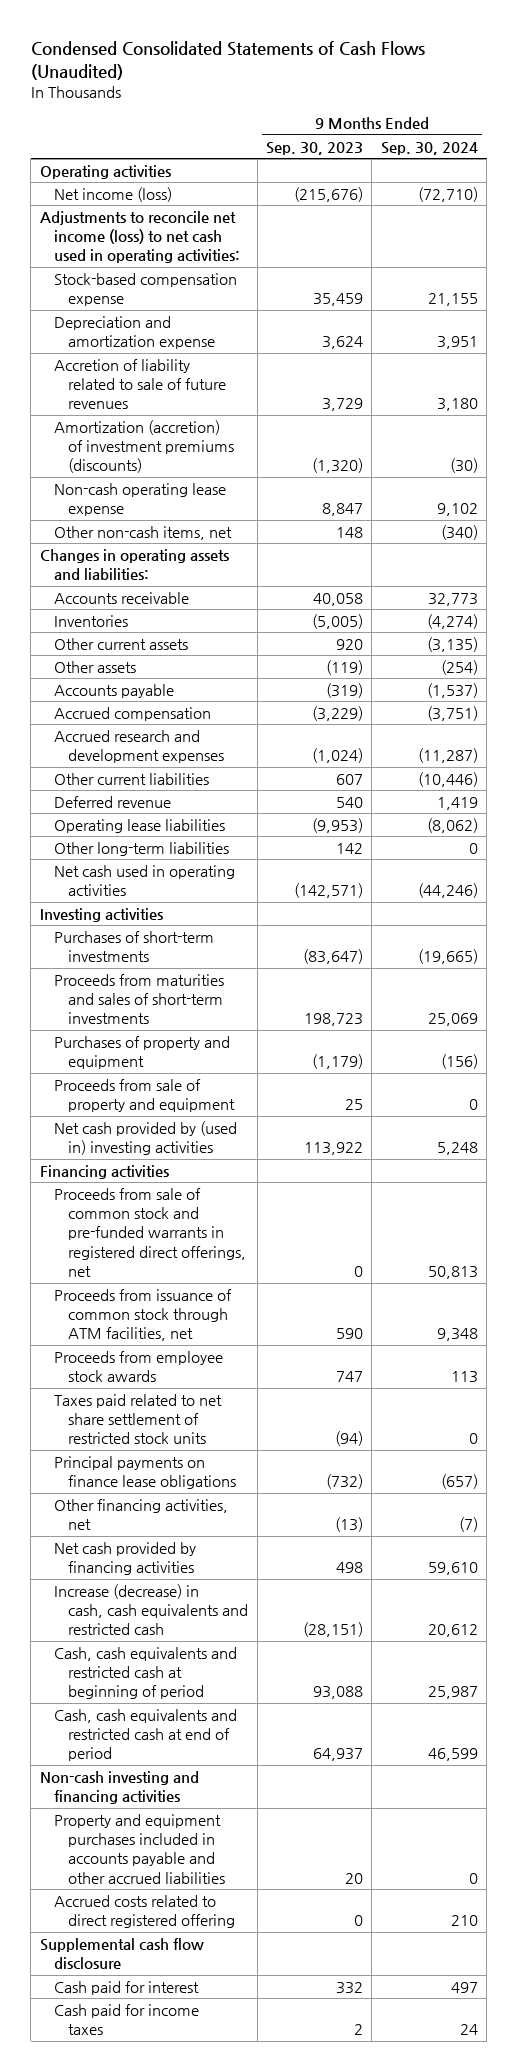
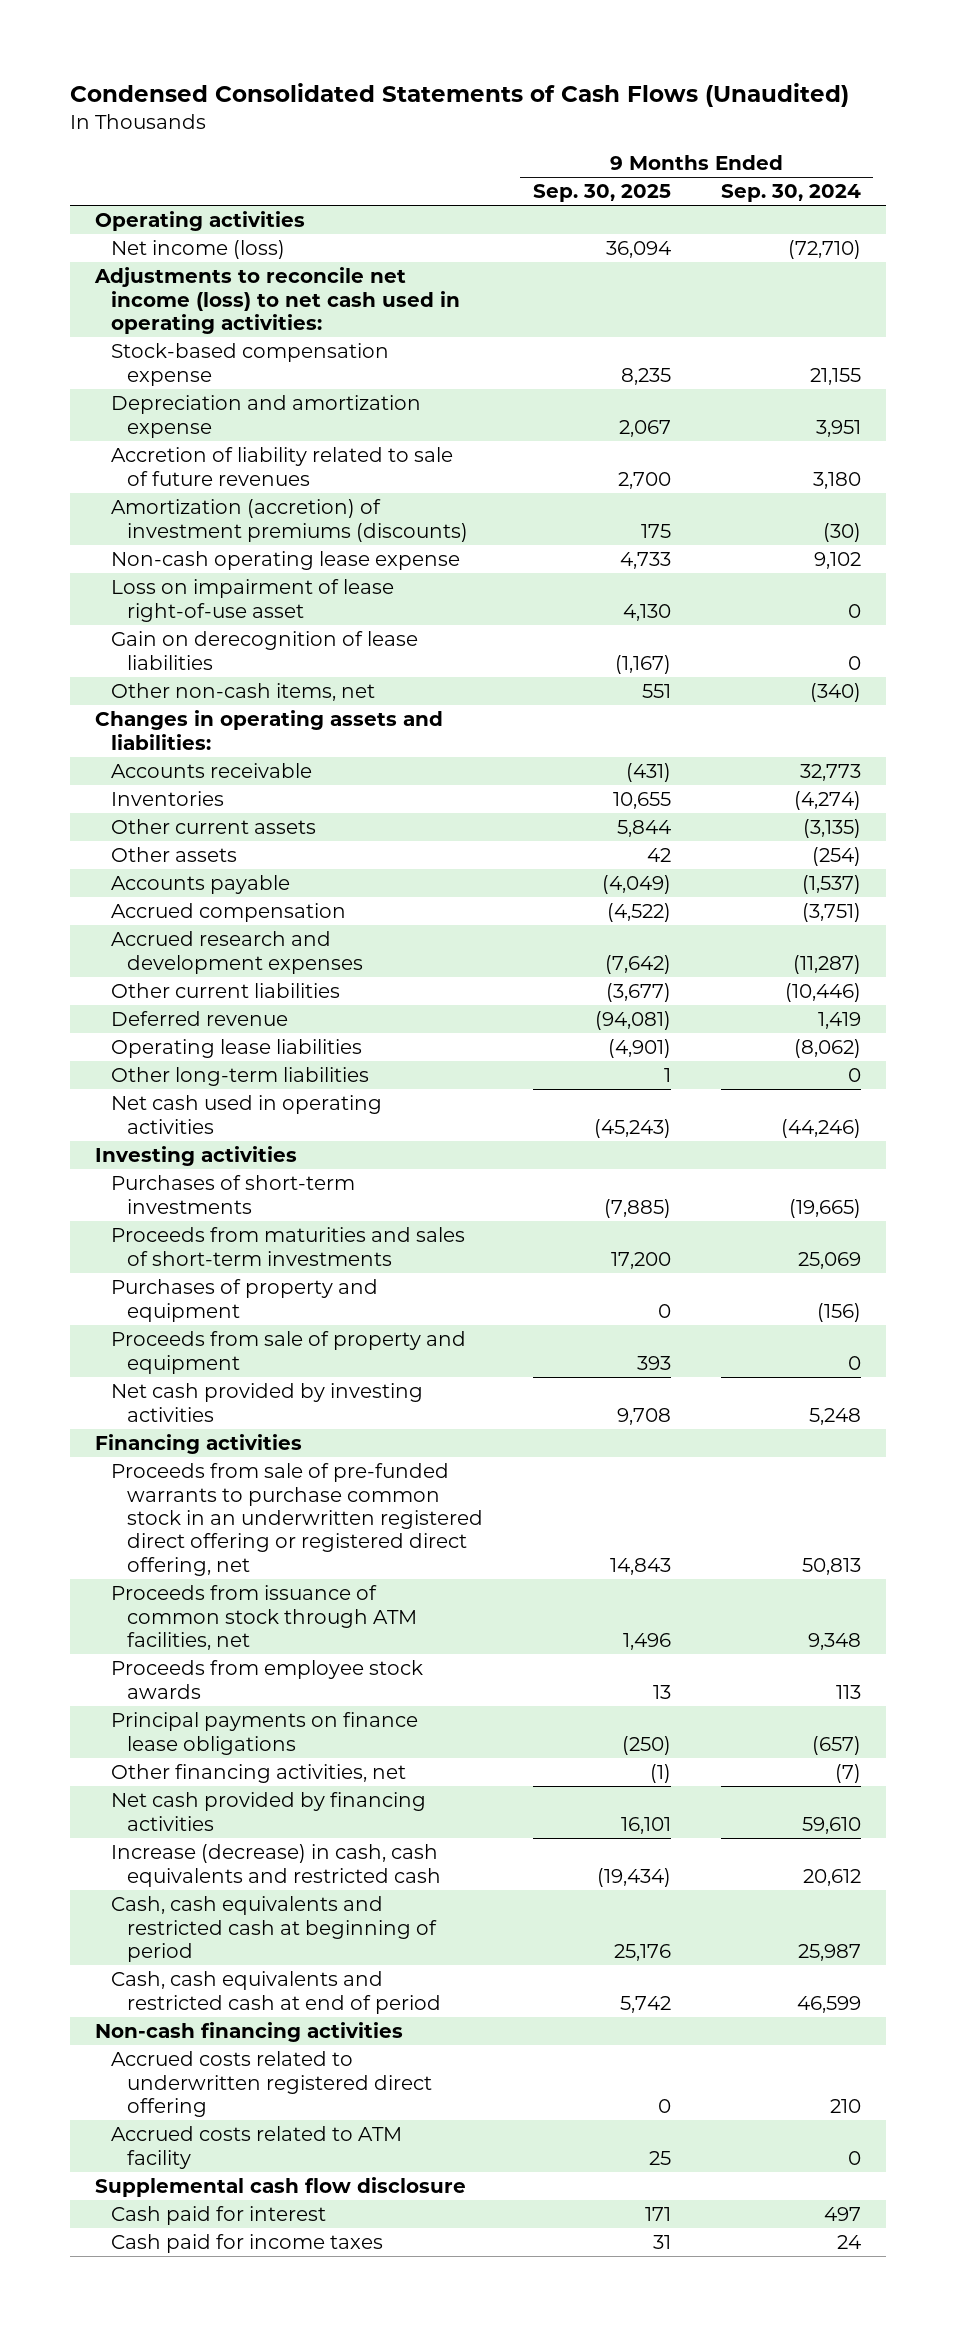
[266,141,364,155] Sep. 30, 2023 -> none
none -> [532,184,671,203] Sep. 30, 2025
none -> [111,579,395,622] Loss on impairment of lease right-of-use asset
none -> [111,631,419,670] Gain on derecognition of lease liabilities
[53,1120,237,1156] Net cash provided by (used in) investing activities -> [111,1383,424,1422] Net cash provided by investing activities
[53,1187,247,1278] Proceeds from sale of common stock and pre-funded warrants in registered direct offerings, net -> [111,1463,483,1576] Proceeds from sale of pre-funded warrants to purchase common stock in an underwritten registered direct offering or registered direct offering, net
[53,1393,222,1445] Taxes paid related to net share settlement of restricted stock units -> none
[53,1813,226,1884] Property and equipment purchases included in accounts payable and other accrued liabilities -> none
[39,1770,199,1805] Non-cash investing and financing activities -> [95,2022,404,2043] Non-cash financing activities
[53,1894,236,1929] Accrued costs related to direct registered offering -> [111,2051,432,2117] Accrued costs related to underwritten registered direct offering
none -> [111,2126,403,2169] Accrued costs related to ATM facility

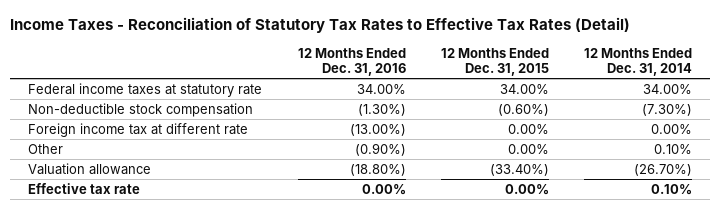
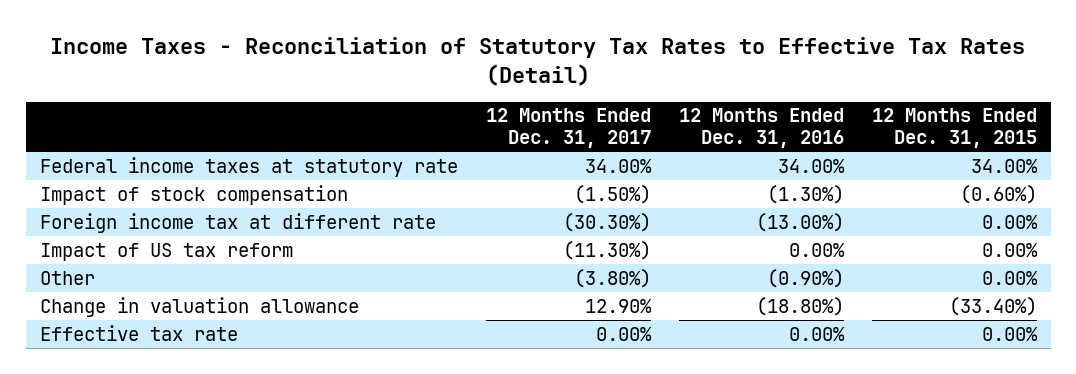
[584,47,693,77] 12 Months Ended Dec. 31, 2014 -> none
none -> [485,108,651,148] 12 Months Ended Dec. 31, 2017
[28,102,254,117] Non-deductible stock compensation -> [39,184,348,205] Impact of stock compensation
none -> [39,242,293,261] Impact of US tax reform
[28,162,152,175] Valuation allowance -> [39,296,359,317] Change in valuation allowance

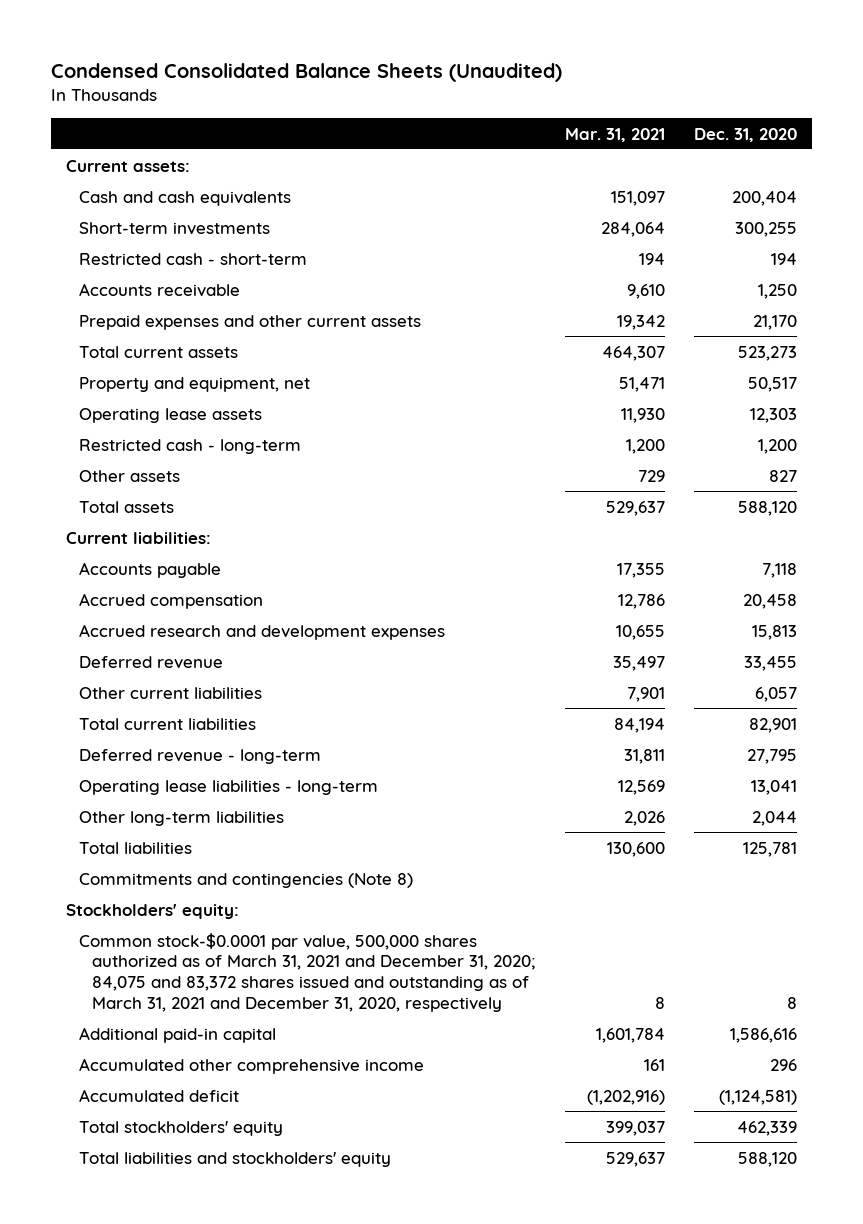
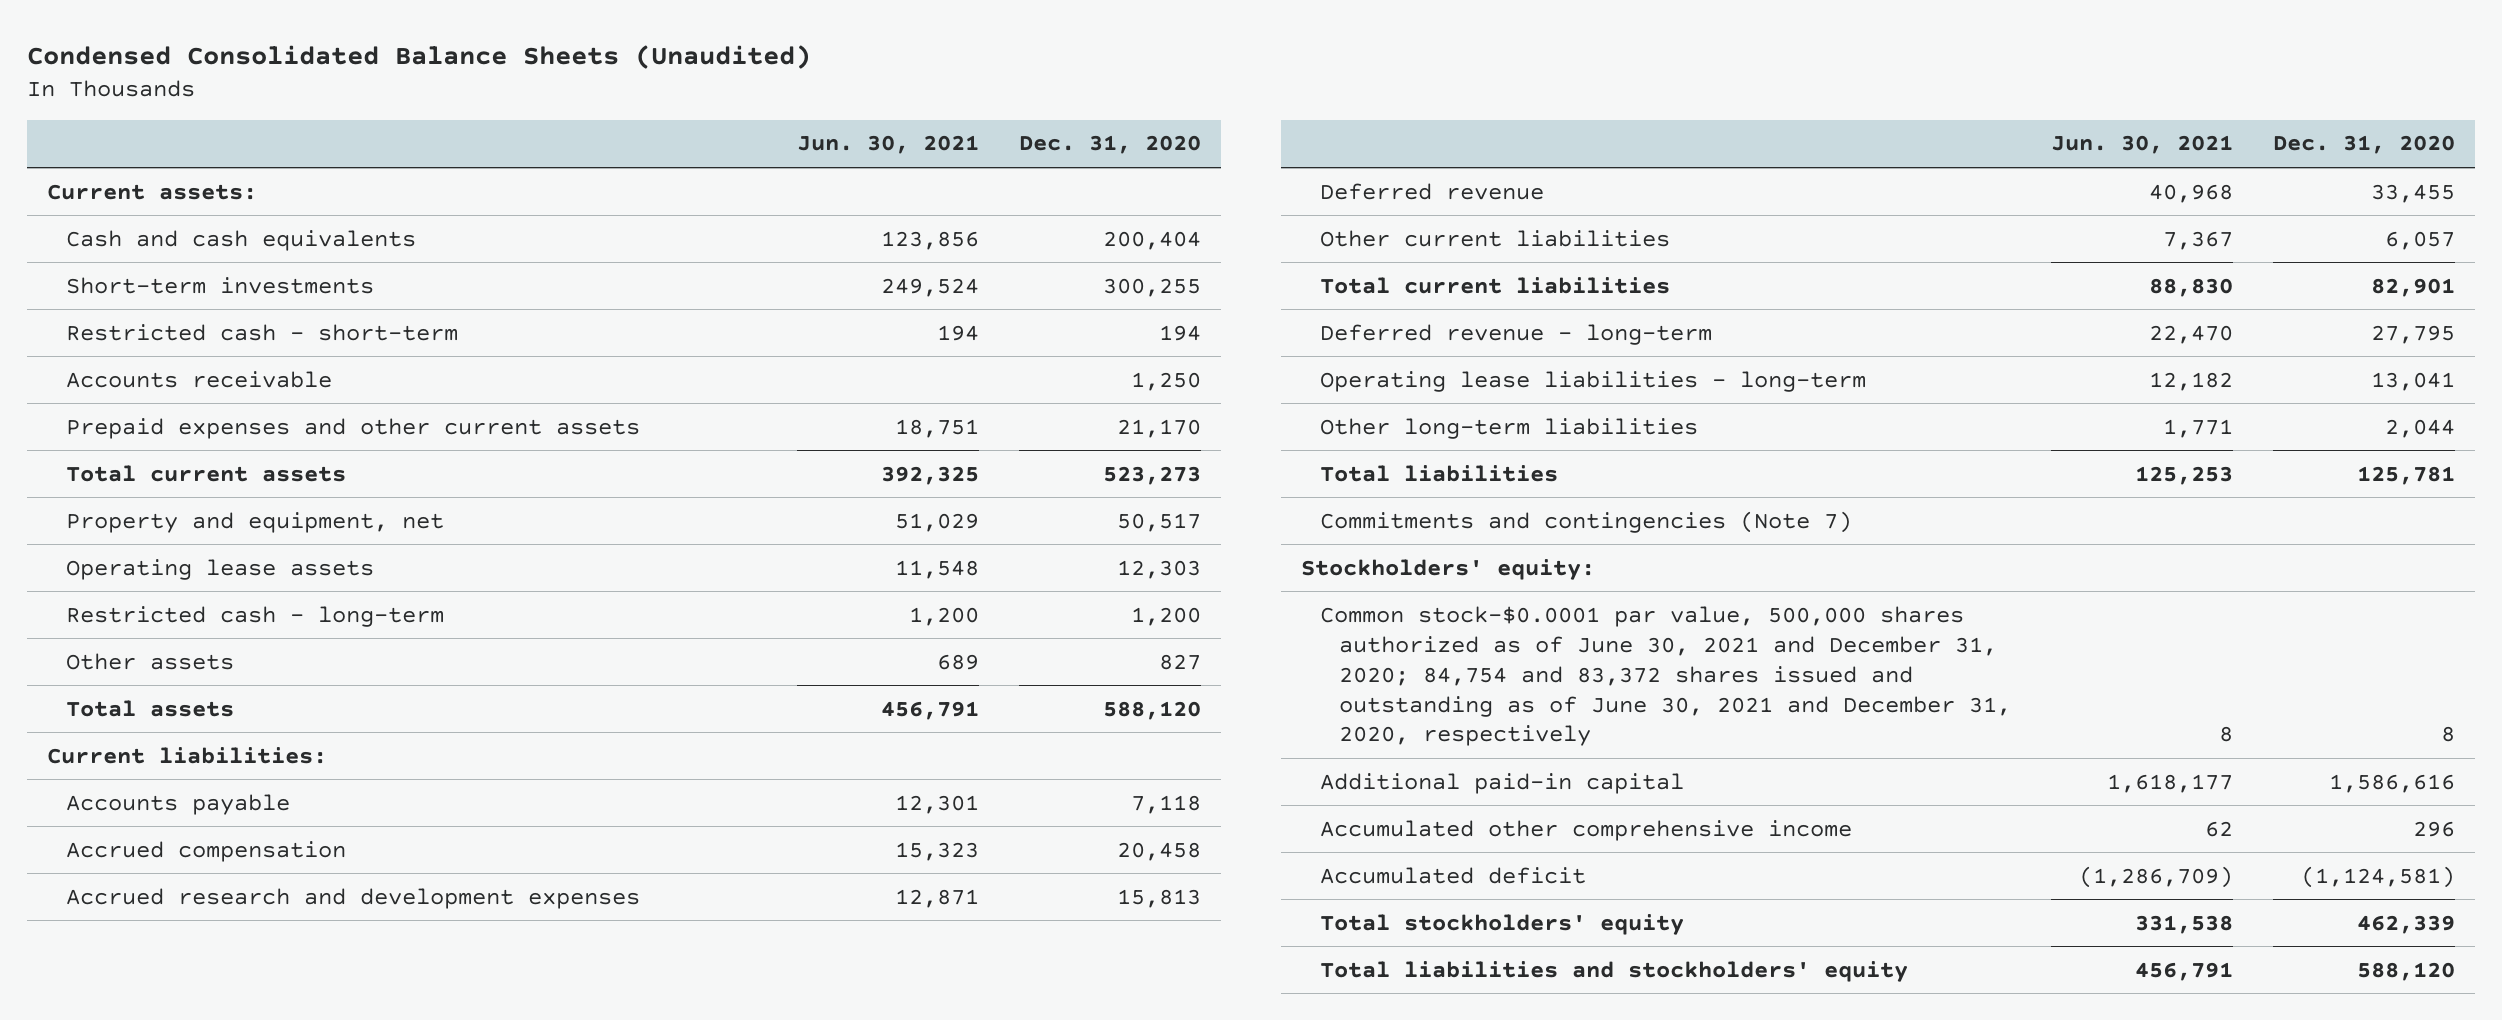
[564,127,665,142] Mar. 31, 2021 -> none
none -> [797,135,980,155] Jun. 30, 2021
[78,872,413,888] Commitments and contingencies (Note 8) -> [1319,510,1852,533] Commitments and contingencies (Note 7)
[78,932,536,1012] Common stock-$0.0001 par value, 500,000 shares authorized as of March 31, 2021 and December 31, 2020; 84,075 and 83,372 shares issued and outstanding as of March 31, 2021 and December 31, 2020, respectively -> [1319,605,2012,747] Common stock-$0.0001 par value, 500,000 shares authorized as of June 30, 2021 and December 31, 2020; 84,754 and 83,372 shares issued and outstanding as of June 30, 2021 and December 31, 2020, respectively

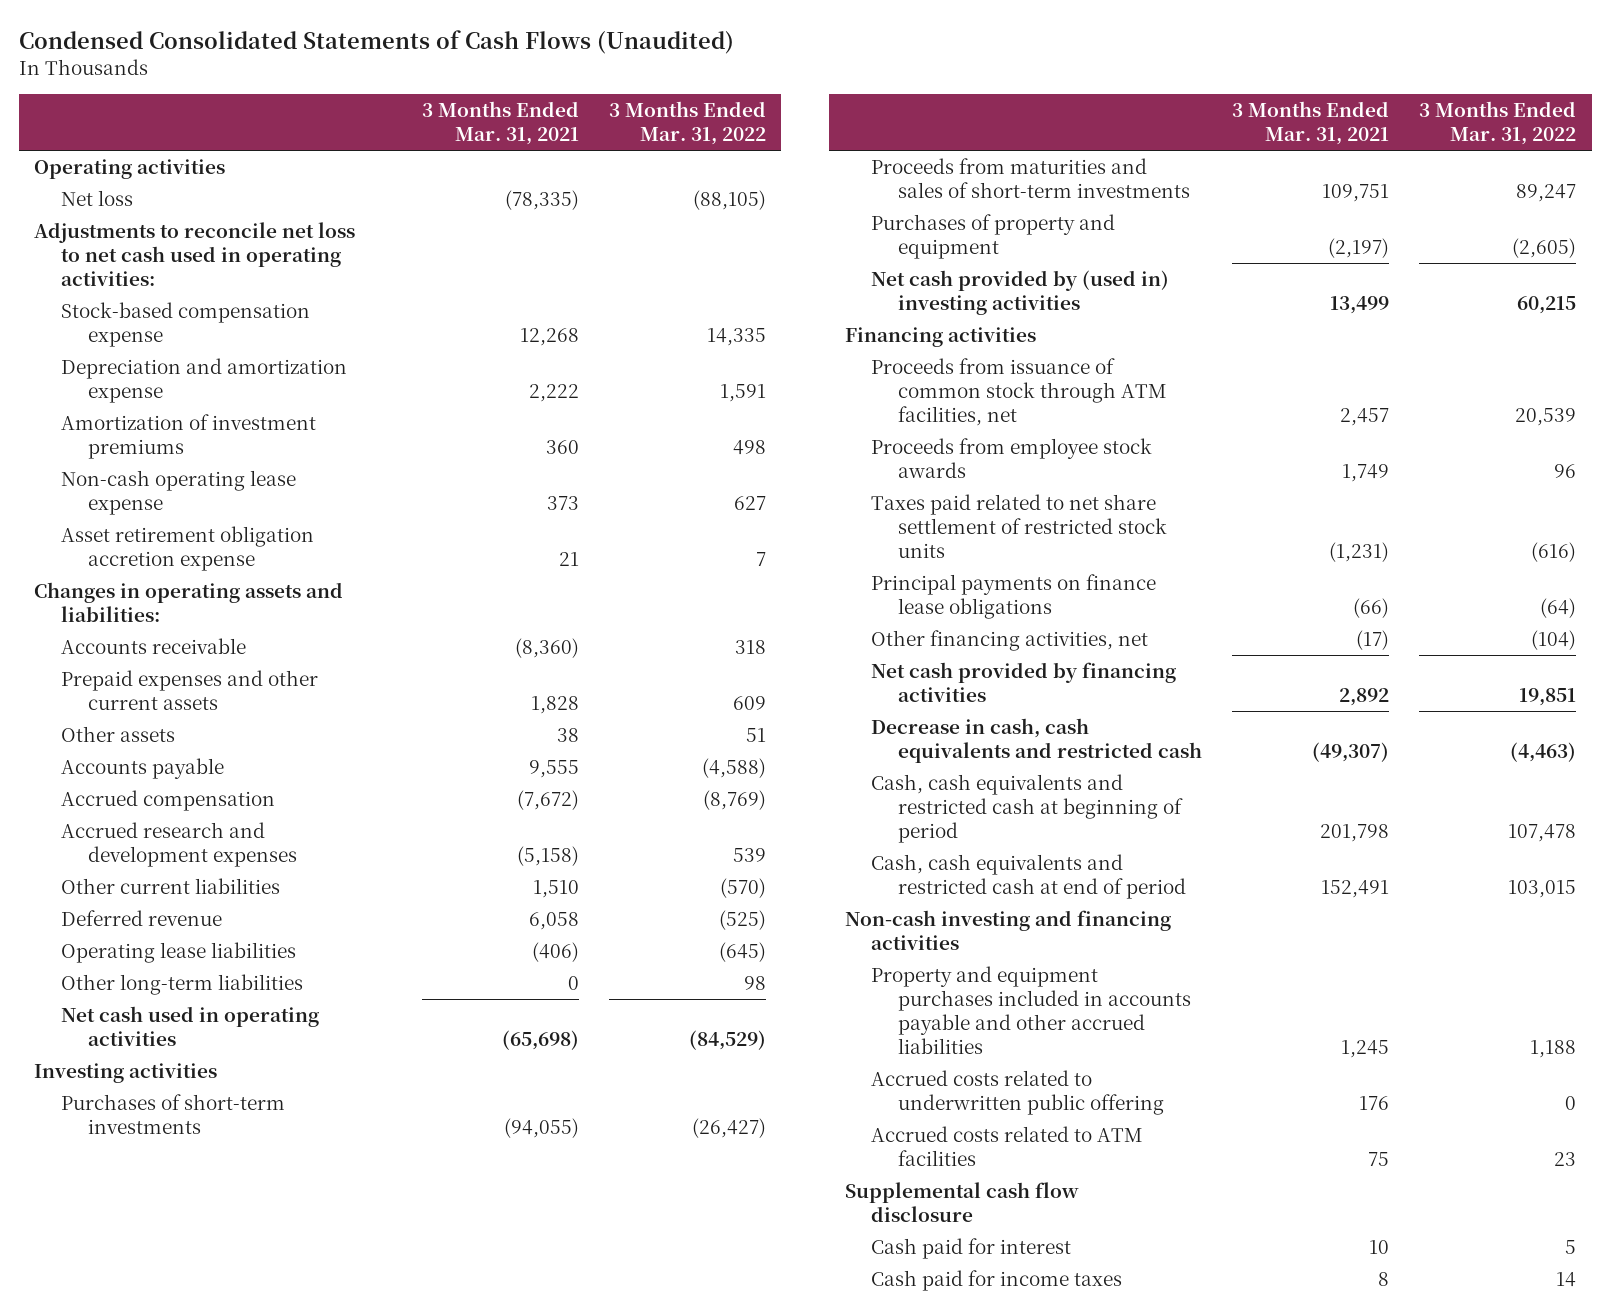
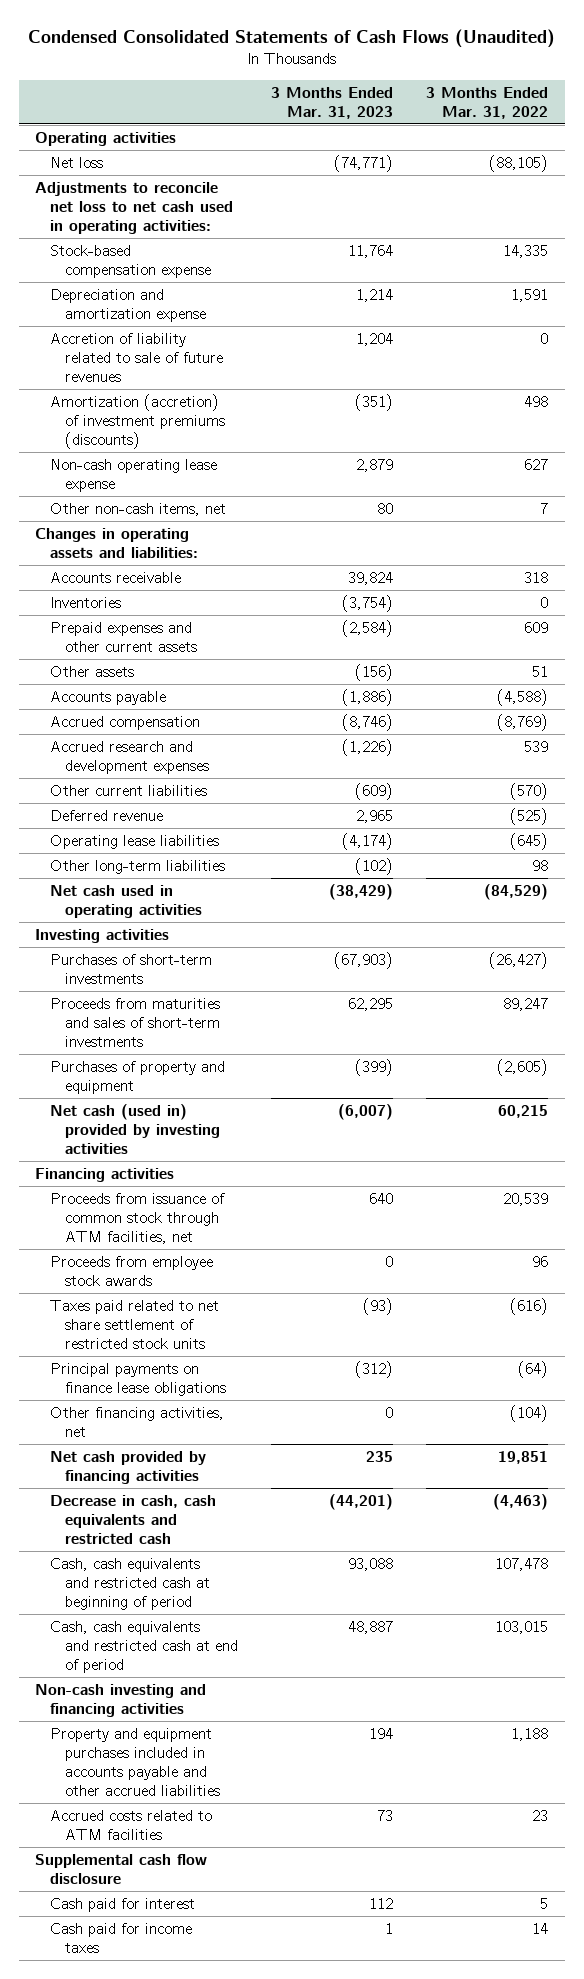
[422,101,580,146] 3 Months Ended Mar. 31, 2021 -> none
none -> [270,86,393,119] 3 Months Ended Mar. 31, 2023
none -> [50,332,223,382] Accretion of liability related to sale of future revenues
[61,414,317,460] Amortization of investment premiums -> [50,393,225,449] Amortization (accretion) of investment premiums (discounts)
[61,526,315,572] Asset retirement obligation accretion expense -> none
none -> [50,502,227,516] Other non-cash items, net
none -> [50,596,122,608] Inventories
[871,270,1170,316] Net cash provided by (used in) investing activities -> [50,1103,220,1154] Net cash (used in) provided by investing activities
[871,1070,1164,1116] Accrued costs related to underwritten public offering -> none

